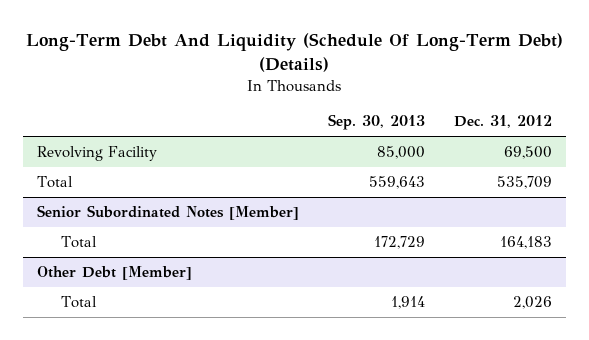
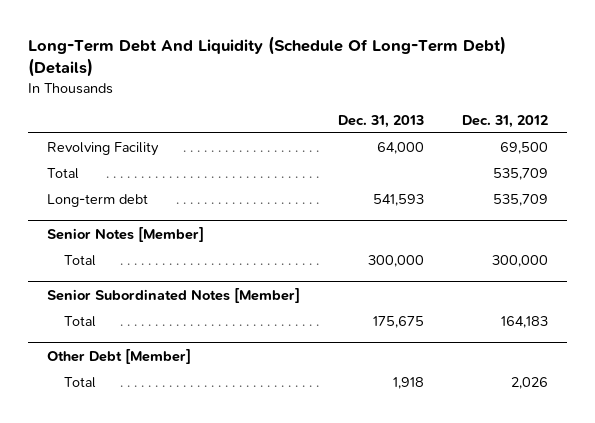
[327,114,425,131] Sep. 30, 2013 -> none
none -> [338,115,425,129] Dec. 31, 2013
none -> [46,193,148,207] Long-term debt
none -> [46,226,204,242] Senior Notes [Member]
none -> [64,254,97,266] Total

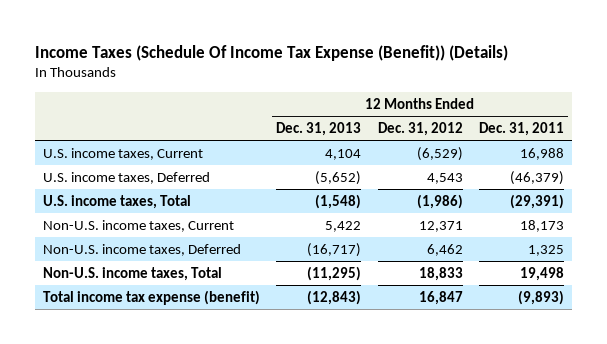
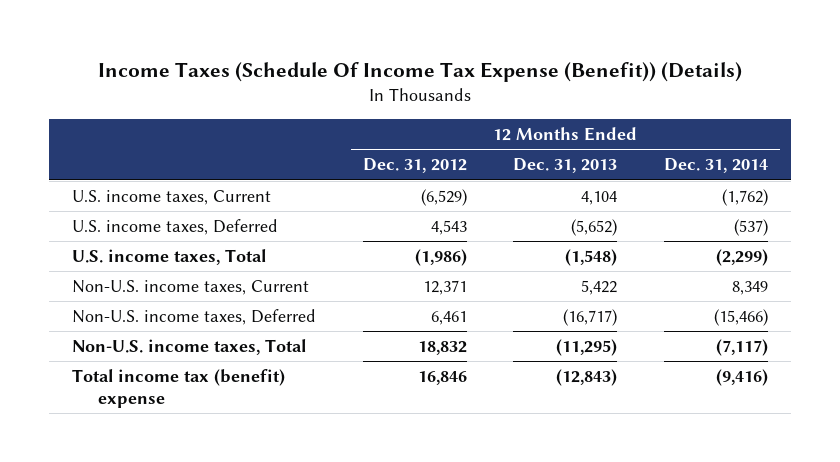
[478,122,564,137] Dec. 31, 2011 -> none
none -> [663,158,768,174] Dec. 31, 2014
[426,243,463,256] 6,462 -> [430,310,467,325] 6,461
[418,266,463,281] 18,833 -> [417,340,467,355] 18,832
[43,289,261,305] Total income tax expense (benefit) -> [72,368,286,409] Total income tax (benefit) expense
[418,290,463,305] 16,847 -> [417,370,467,385] 16,846

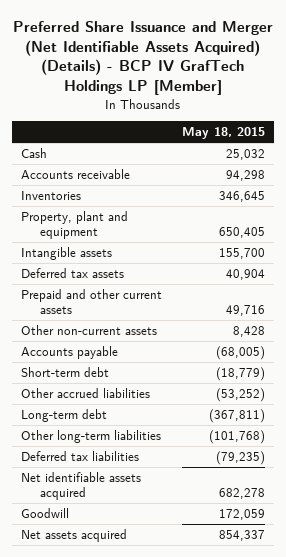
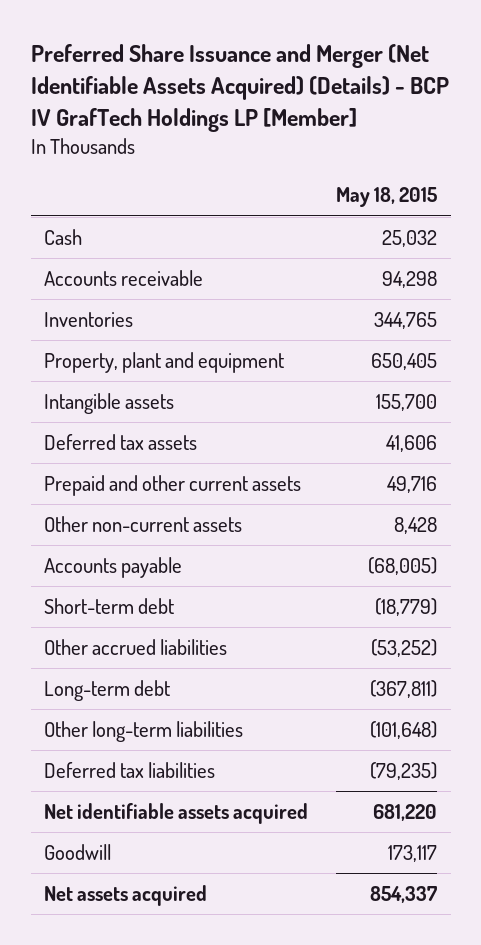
[218,190,265,202] 346,645 -> [373,312,437,330] 344,765
[225,268,265,280] 40,904 -> [385,435,437,453] 41,606
[208,429,265,444] (101,768) -> [369,721,437,740] (101,648)
[218,488,265,500] 682,278 -> [372,804,437,822] 681,220
[218,508,265,520] 172,059 -> [387,845,437,863] 173,117

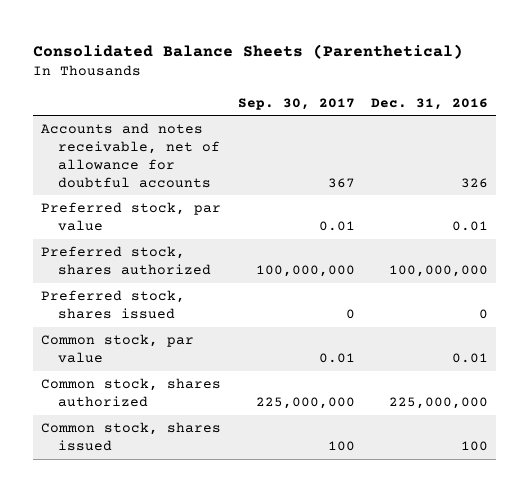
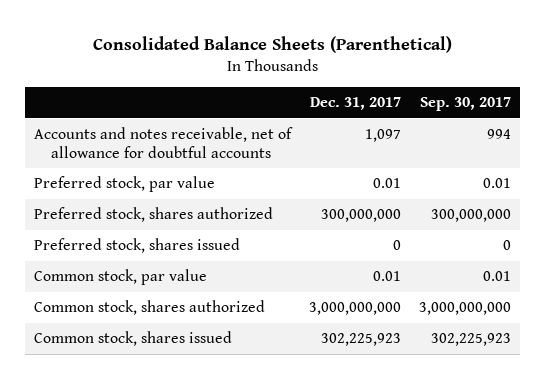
[370,97,488,110] Dec. 31, 2016 -> none
none -> [310,97,402,111] Dec. 31, 2017
[327,177,355,188] 367 -> [487,129,512,140] 994
[255,265,355,278] 100,000,000 -> [431,209,512,223] 300,000,000
[255,397,355,410] 225,000,000 -> [419,302,512,316] 3,000,000,000
[327,441,355,452] 100 -> [431,333,512,347] 302,225,923

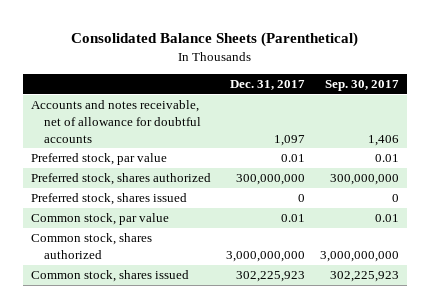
[487,129,512,140] 994 -> [368,134,400,146] 1,406

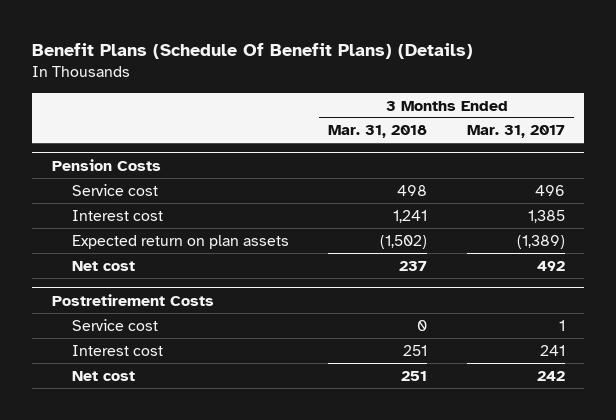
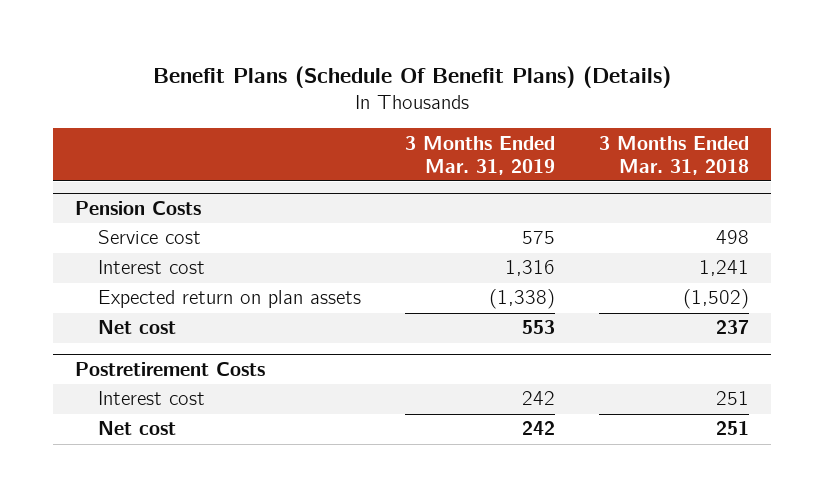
[466,125,565,139] Mar. 31, 2017 -> none
none -> [405,135,556,175] 3 Months Ended Mar. 31, 2019
[72,318,159,331] Service cost -> none

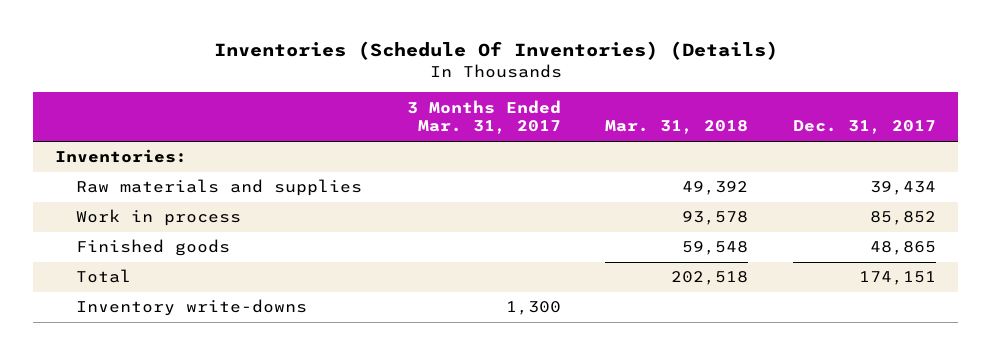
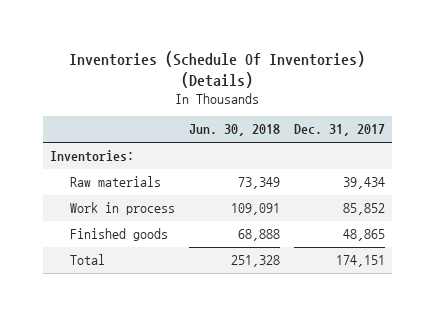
[406,99,561,135] 3 Months Ended Mar. 31, 2017 -> none
[605,120,749,135] Mar. 31, 2018 -> none
none -> [188,124,280,137] Jun. 30, 2018
[75,179,362,197] Raw materials and supplies -> [70,176,162,188] Raw materials
[75,299,307,317] Inventory write-downs -> none

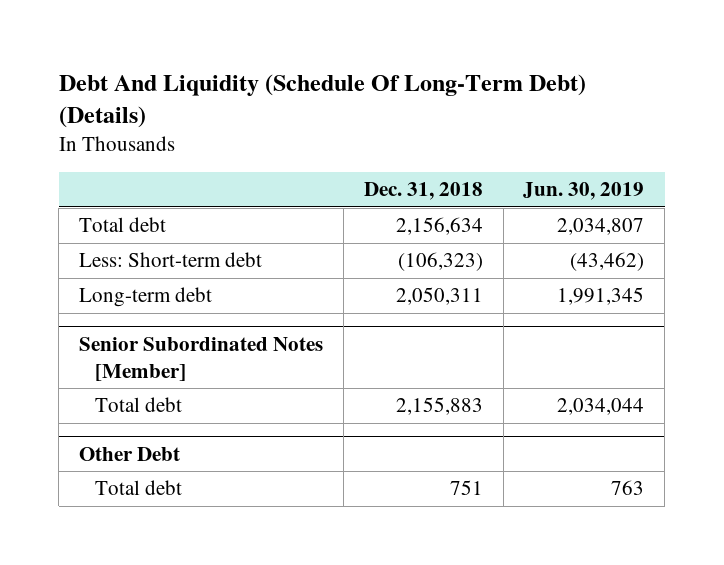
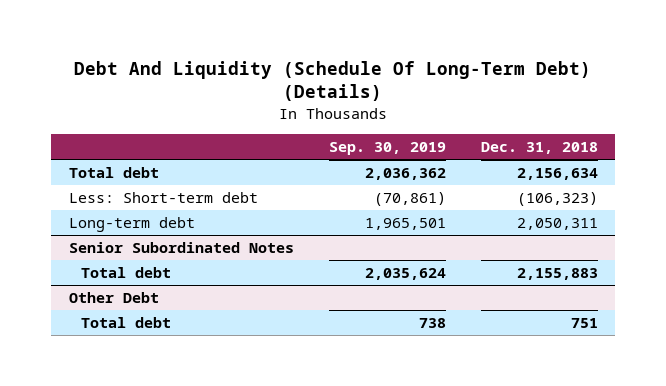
[523,182,645,201] Jun. 30, 2019 -> none
none -> [328,141,446,155] Sep. 30, 2019
[79,336,324,381] Senior Subordinated Notes [Member] -> [68,242,294,254] Senior Subordinated Notes

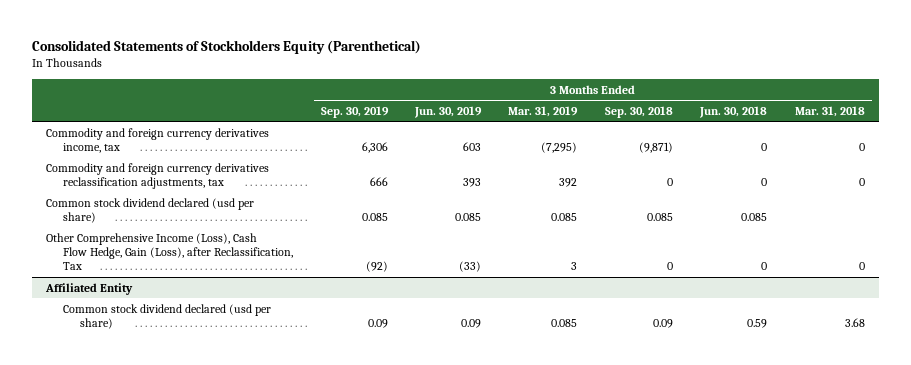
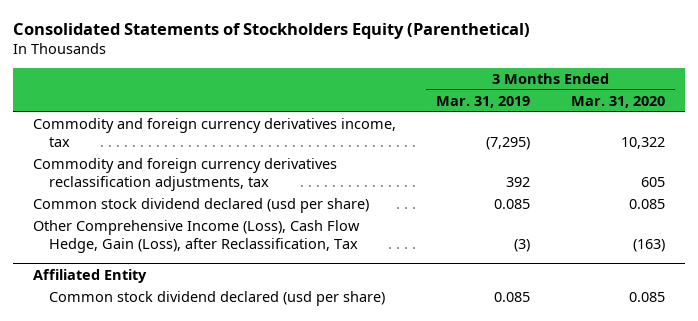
[320,106,389,119] Sep. 30, 2019 -> none
[414,106,483,119] Jun. 30, 2019 -> none
[604,106,673,119] Sep. 30, 2018 -> none
[699,106,768,119] Jun. 30, 2018 -> none
[794,106,865,118] Mar. 31, 2018 -> none
none -> [570,95,665,108] Mar. 31, 2020
[571,262,578,271] 3 -> [514,238,531,252] (3)

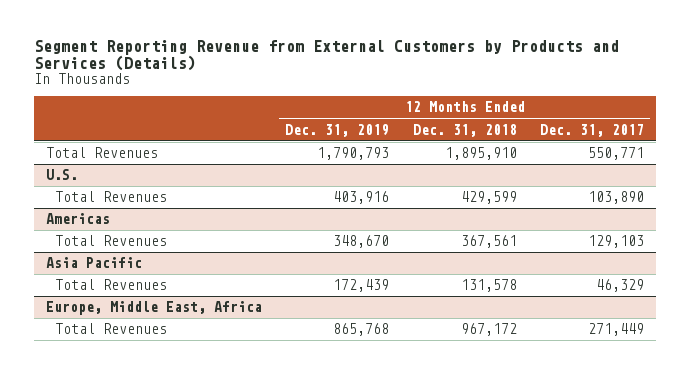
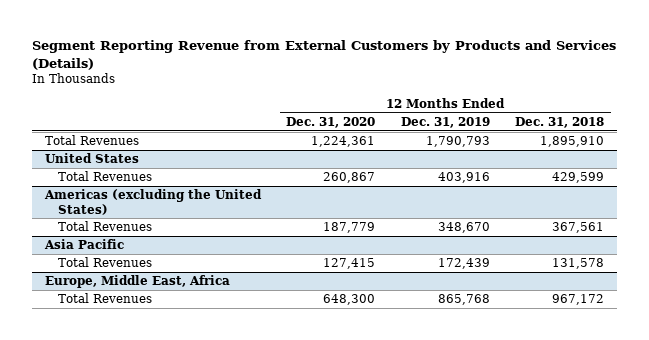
[540,123,645,137] Dec. 31, 2017 -> none
none -> [286,116,376,128] Dec. 31, 2020
[45,169,78,181] U.S. -> [44,153,139,164] United States
[45,213,110,225] Americas -> [43,189,262,215] Americas (excluding the United States)

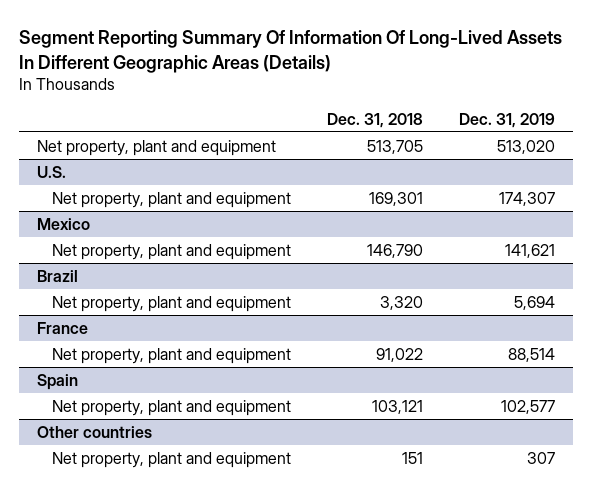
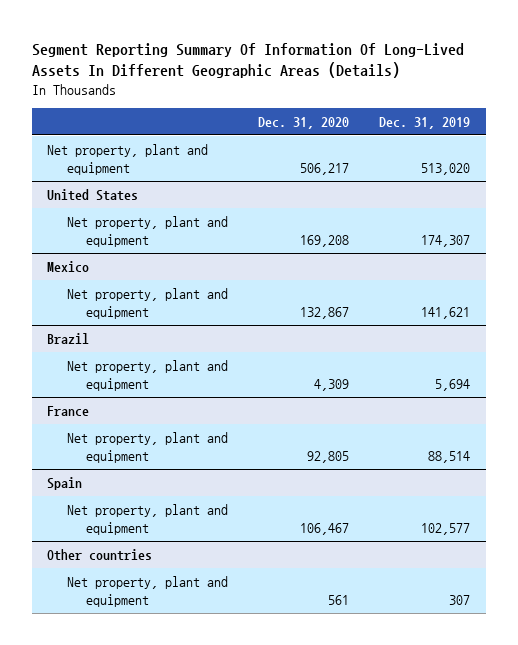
[326,112,423,128] Dec. 31, 2018 -> none
none -> [258,116,350,129] Dec. 31, 2020
[37,165,67,178] U.S. -> [47,188,139,201] United States

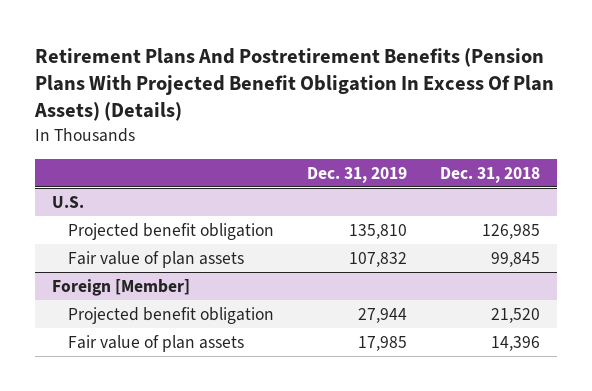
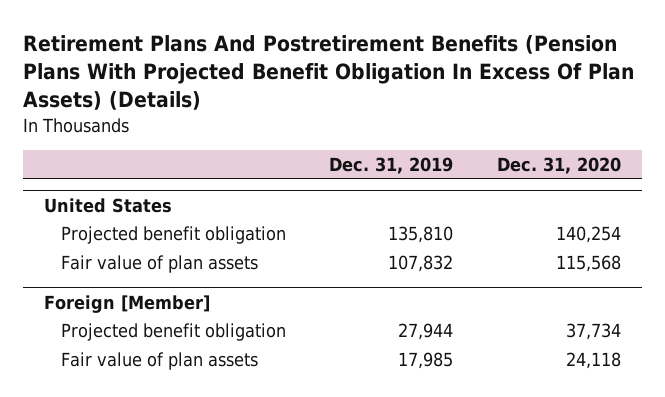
[440,166,541,183] Dec. 31, 2018 -> none
none -> [496,156,621,174] Dec. 31, 2020
[51,195,84,208] U.S. -> [44,197,173,213] United States

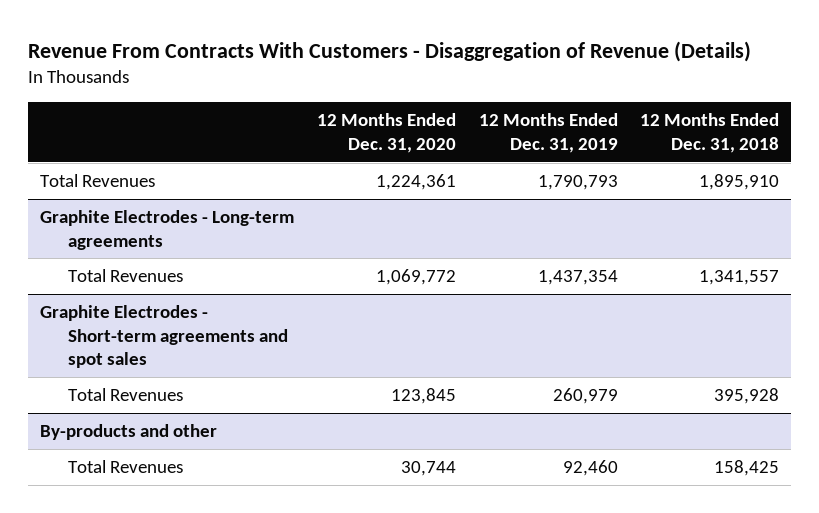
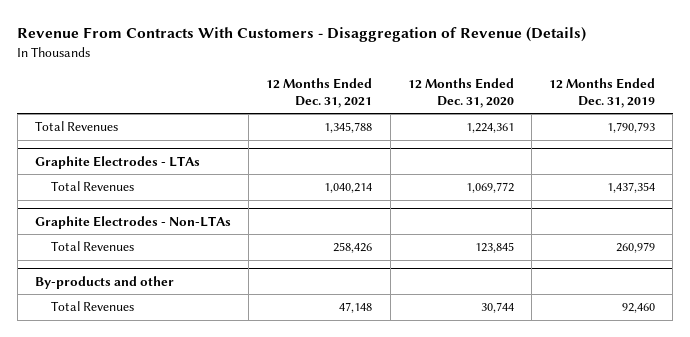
[640,113,780,153] 12 Months Ended Dec. 31, 2018 -> none
none -> [266,77,373,108] 12 Months Ended Dec. 31, 2021
[39,210,294,250] Graphite Electrodes - Long-term agreements -> [35,155,201,169] Graphite Electrodes - LTAs
[39,305,288,369] Graphite Electrodes - Short-term agreements and spot sales -> [35,215,232,229] Graphite Electrodes - Non-LTAs

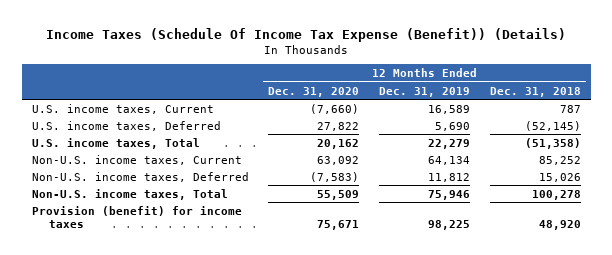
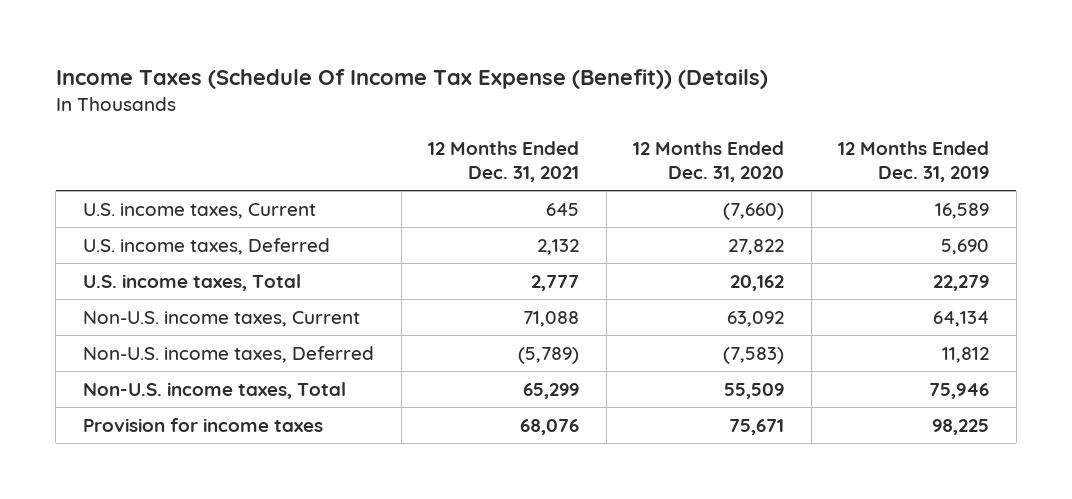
[489,86,581,97] Dec. 31, 2018 -> none
none -> [428,141,580,183] 12 Months Ended Dec. 31, 2021
[31,205,242,229] Provision (benefit) for income taxes -> [82,417,323,432] Provision for income taxes

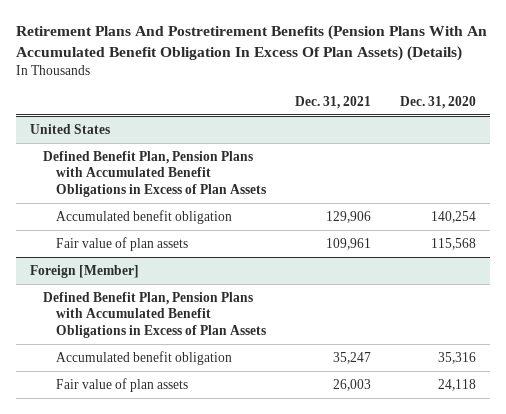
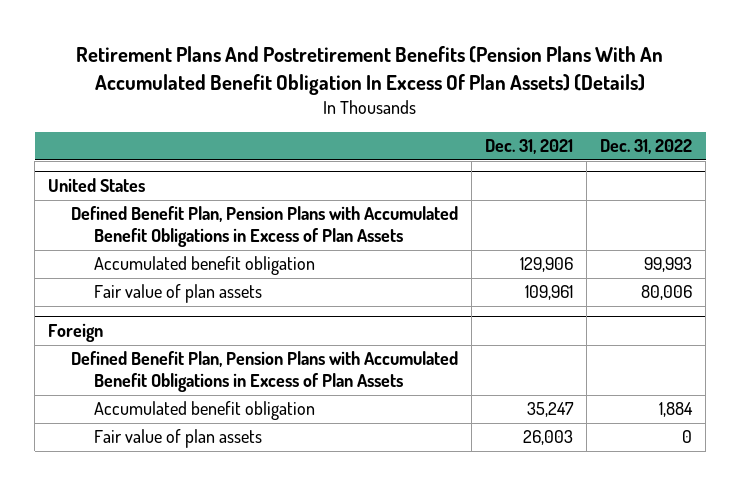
[399,95,476,109] Dec. 31, 2020 -> none
none -> [600,139,693,155] Dec. 31, 2022
[29,264,139,278] Foreign [Member] -> [48,323,104,343] Foreign

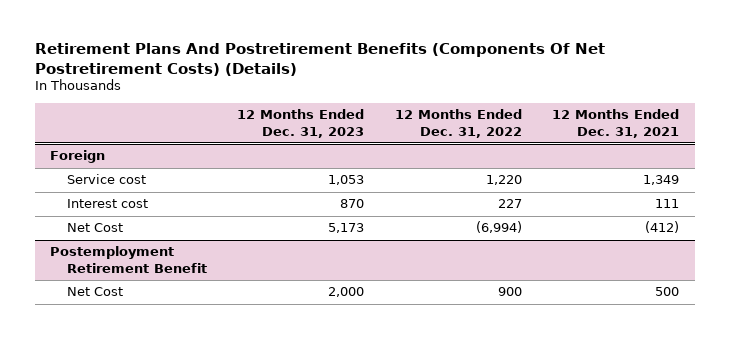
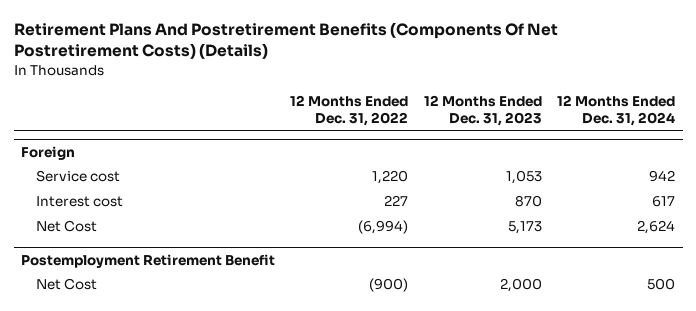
[552,109,680,138] 12 Months Ended Dec. 31, 2021 -> none
none -> [557,94,676,126] 12 Months Ended Dec. 31, 2024
[497,287,522,297] 900 -> [369,278,409,293] (900)

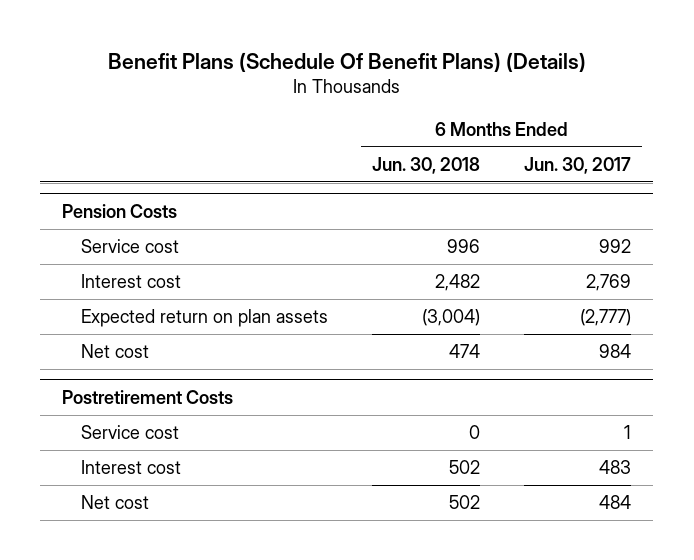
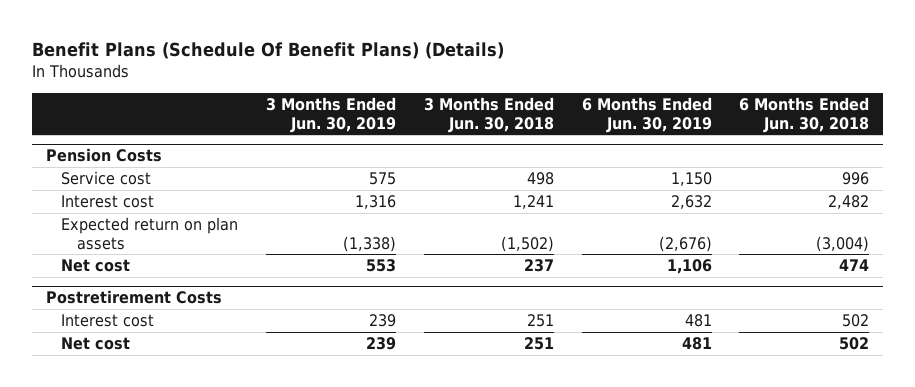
[524,157,632,175] Jun. 30, 2017 -> none
none -> [266,97,397,133] 3 Months Ended Jun. 30, 2019
none -> [423,97,554,133] 3 Months Ended Jun. 30, 2018
none -> [581,97,712,133] 6 Months Ended Jun. 30, 2019
[81,425,180,440] Service cost -> none

